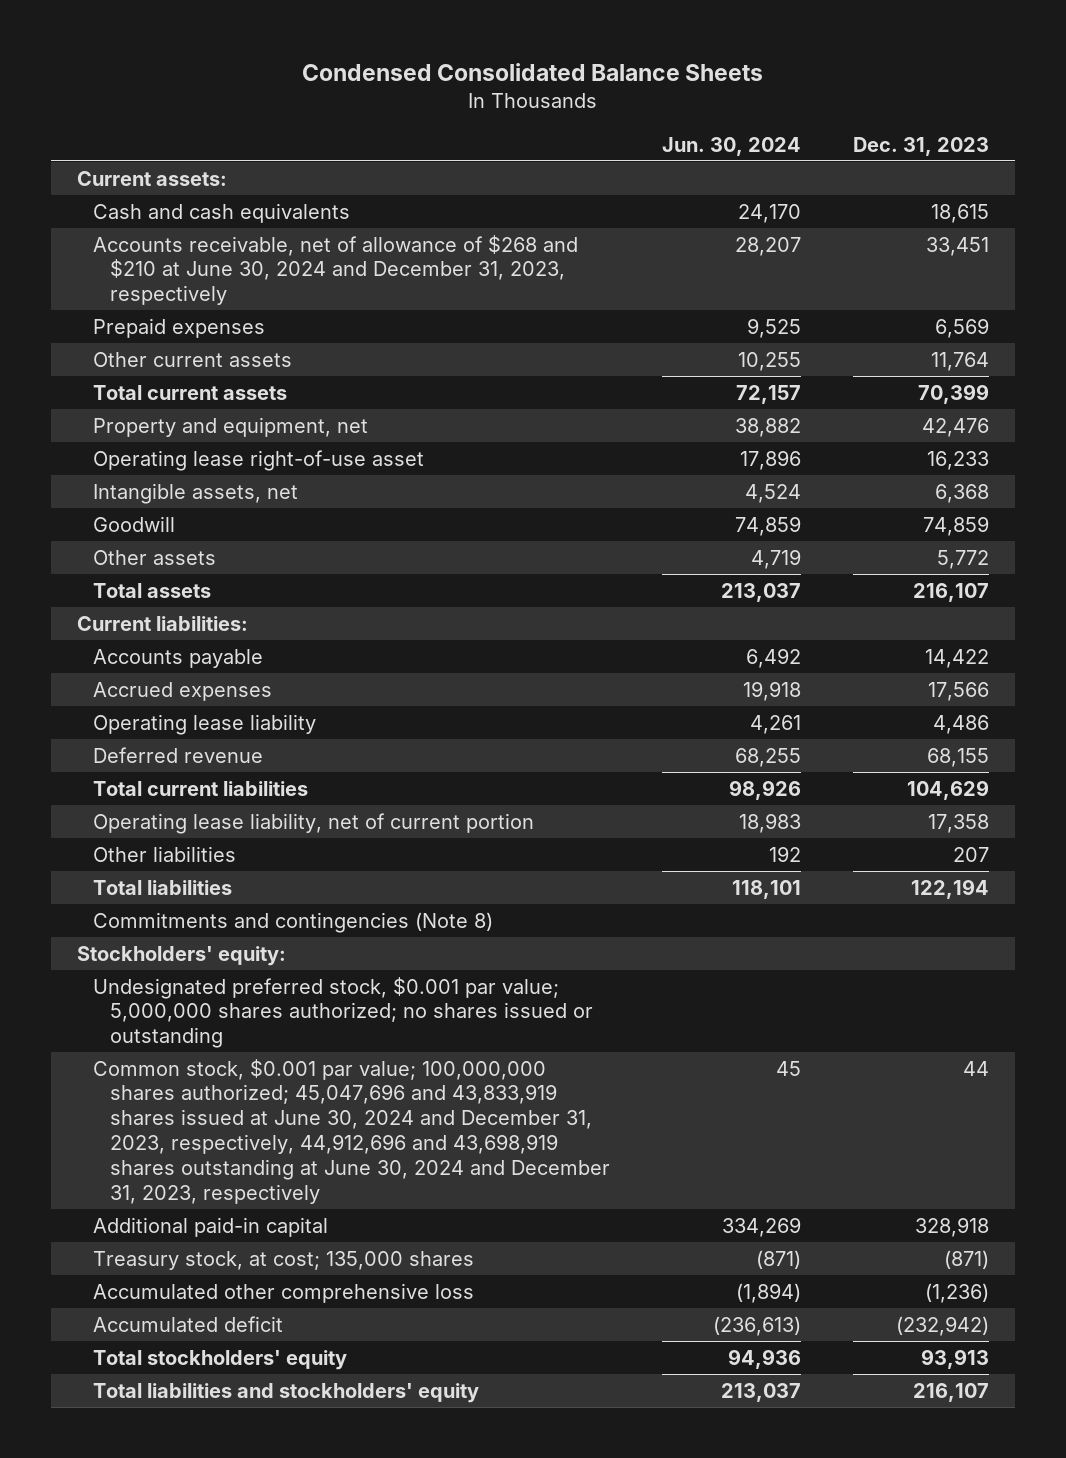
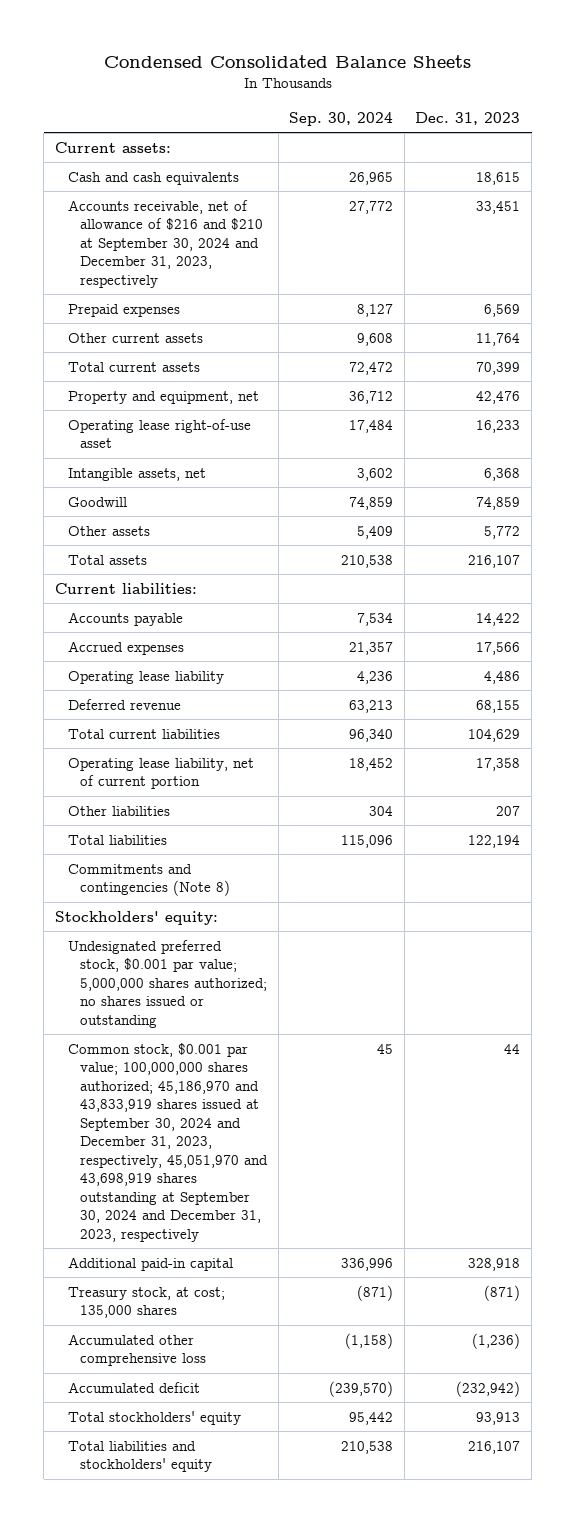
[662,136,802,156] Jun. 30, 2024 -> none
none -> [289,112,394,127] Sep. 30, 2024
[93,234,579,306] Accounts receivable, net of allowance of $268 and $210 at June 30, 2024 and December 31, 2023, respectively -> [67,199,264,288] Accounts receivable, net of allowance of $216 and $210 at September 30, 2024 and December 31, 2023, respectively
[93,1058,611,1205] Common stock, $0.001 par value; 100,000,000 shares authorized; 45,047,696 and 43,833,919 shares issued at June 30, 2024 and December 31, 2023, respectively, 44,912,696 and 43,698,919 shares outstanding at June 30, 2024 and December 31, 2023, respectively -> [67,1042,269,1242] Common stock, $0.001 par value; 100,000,000 shares authorized; 45,186,970 and 43,833,919 shares issued at September 30, 2024 and December 31, 2023, respectively, 45,051,970 and 43,698,919 shares outstanding at September 30, 2024 and December 31, 2023, respectively

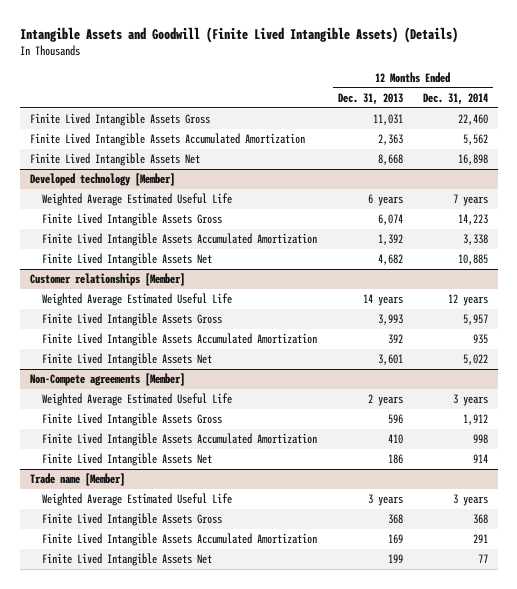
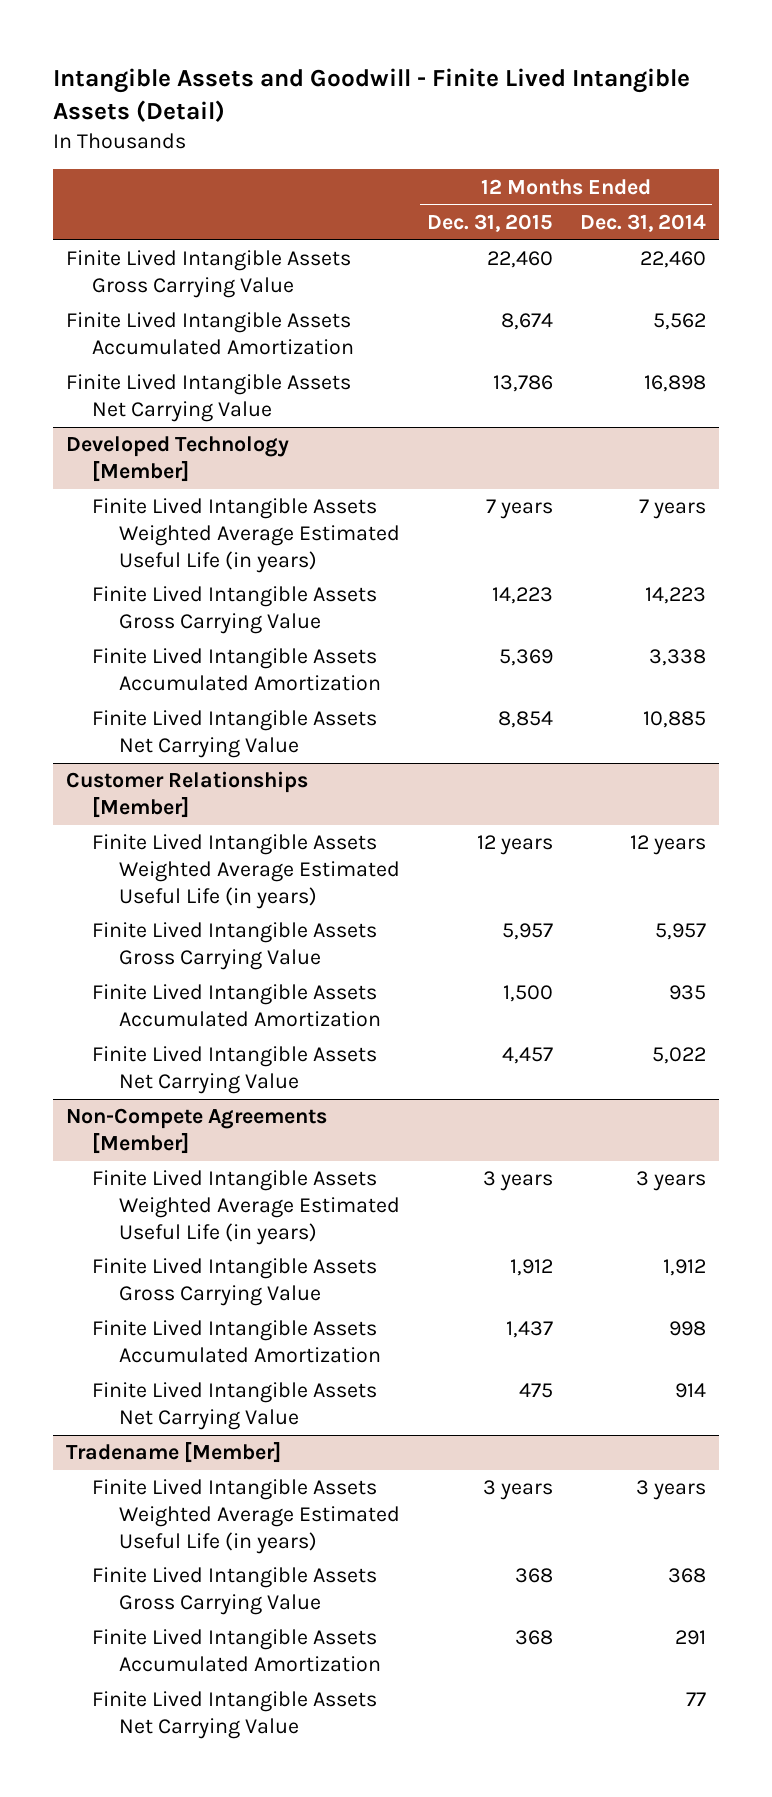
[19,26,458,43] Intangible Assets and Goodwill (Finite Lived Intangible Assets) (Details) -> [52,67,690,123] Intangible Assets and Goodwill - Finite Lived Intangible Assets (Detail)
[337,92,403,105] Dec. 31, 2013 -> none
none -> [426,213,553,232] Dec. 31, 2015
[29,113,210,127] Finite Lived Intangible Assets Gross -> [66,250,352,298] Finite Lived Intangible Assets Gross Carrying Value
[29,153,200,167] Finite Lived Intangible Assets Net -> [66,374,352,422] Finite Lived Intangible Assets Net Carrying Value
[29,173,175,187] Developed technology [Member] -> [66,436,290,482] Developed Technology [Member]
[42,193,233,207] Weighted Average Estimated Useful Life -> [92,498,400,573] Finite Lived Intangible Assets Weighted Average Estimated Useful Life (in years)
[42,213,223,227] Finite Lived Intangible Assets Gross -> [92,586,378,634] Finite Lived Intangible Assets Gross Carrying Value
[42,253,213,267] Finite Lived Intangible Assets Net -> [92,710,378,758] Finite Lived Intangible Assets Net Carrying Value
[29,273,185,287] Customer relationships [Member] -> [66,771,309,818] Customer Relationships [Member]
[42,293,233,307] Weighted Average Estimated Useful Life -> [92,834,400,909] Finite Lived Intangible Assets Weighted Average Estimated Useful Life (in years)
[42,313,223,327] Finite Lived Intangible Assets Gross -> [92,922,378,970] Finite Lived Intangible Assets Gross Carrying Value
[42,353,213,367] Finite Lived Intangible Assets Net -> [92,1046,378,1094] Finite Lived Intangible Assets Net Carrying Value
[29,373,185,387] Non-Compete agreements [Member] -> [66,1108,328,1154] Non-Compete Agreements [Member]
[42,393,233,407] Weighted Average Estimated Useful Life -> [92,1170,400,1245] Finite Lived Intangible Assets Weighted Average Estimated Useful Life (in years)
[42,413,223,427] Finite Lived Intangible Assets Gross -> [92,1258,378,1306] Finite Lived Intangible Assets Gross Carrying Value
[42,453,213,467] Finite Lived Intangible Assets Net -> [92,1382,378,1430] Finite Lived Intangible Assets Net Carrying Value
[29,473,125,487] Trade name [Member] -> [66,1442,282,1464] Tradename [Member]
[42,493,233,507] Weighted Average Estimated Useful Life -> [92,1479,400,1554] Finite Lived Intangible Assets Weighted Average Estimated Useful Life (in years)
[42,513,223,527] Finite Lived Intangible Assets Gross -> [92,1567,378,1615] Finite Lived Intangible Assets Gross Carrying Value
[42,553,213,567] Finite Lived Intangible Assets Net -> [92,1691,378,1739] Finite Lived Intangible Assets Net Carrying Value

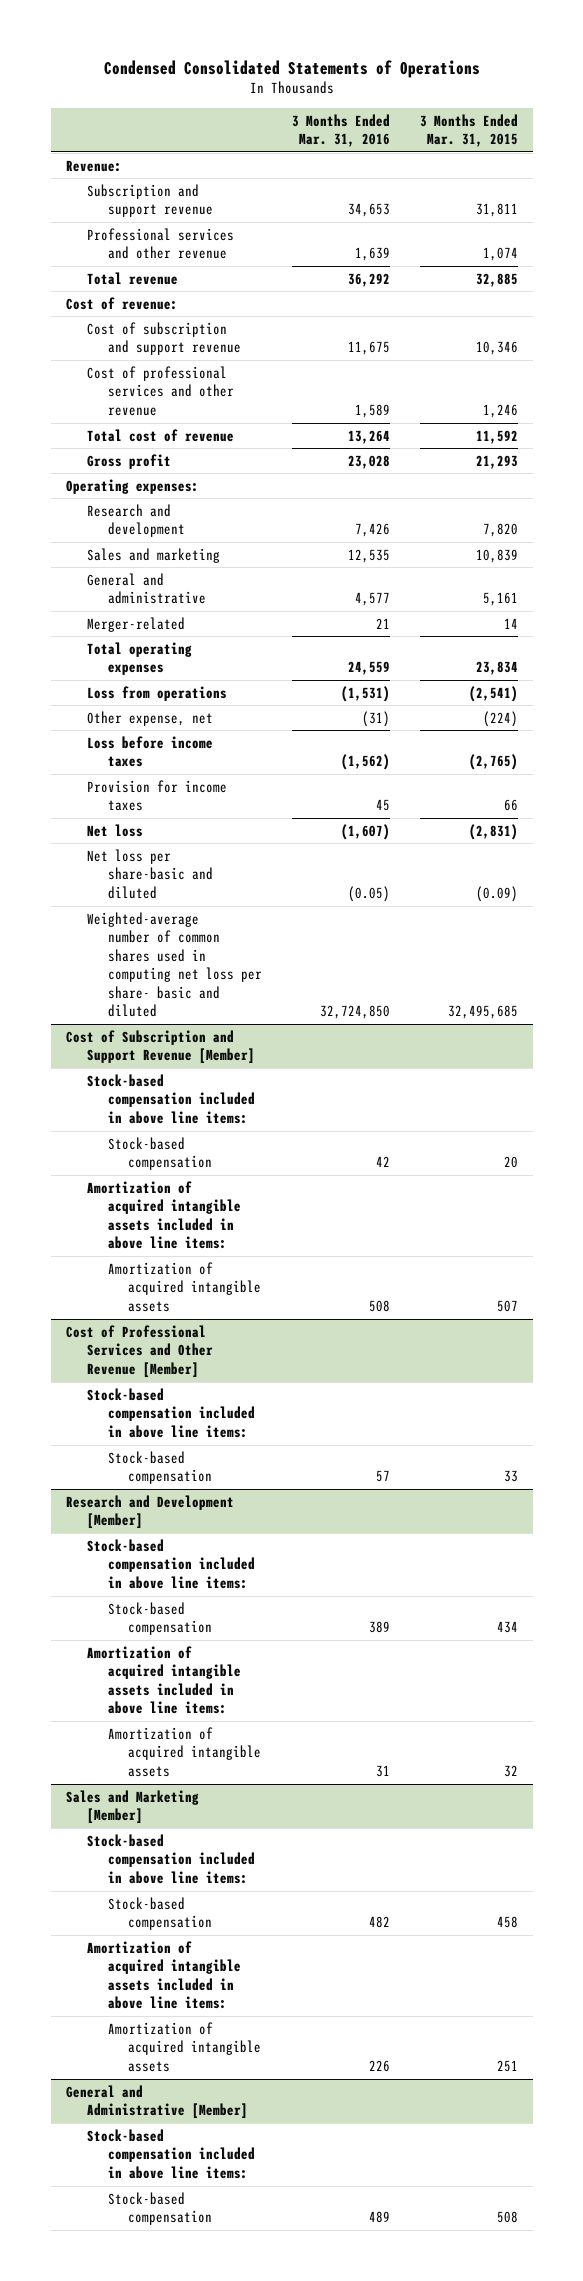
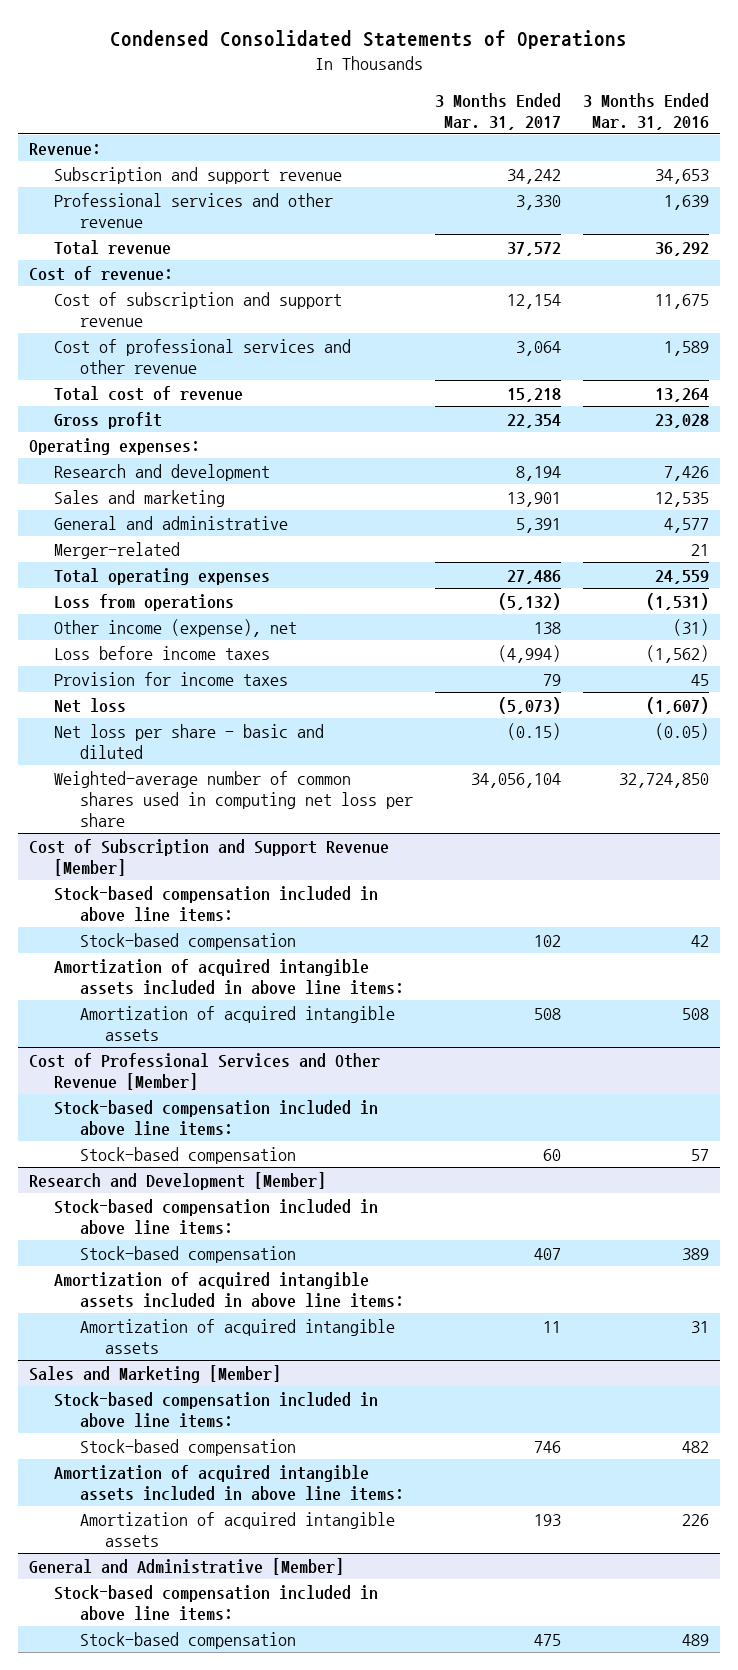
[419,113,518,148] 3 Months Ended Mar. 31, 2015 -> none
none -> [435,92,562,130] 3 Months Ended Mar. 31, 2017
[86,710,213,726] Other expense, net -> [54,618,298,637] Other income (expense), net
[86,848,213,899] Net loss per share-basic and diluted -> [54,723,325,759] Net loss per share - basic and diluted
[86,911,262,1018] Weighted-average number of common shares used in computing net loss per share- basic and diluted -> [54,770,413,827] Weighted-average number of common shares used in computing net loss per share

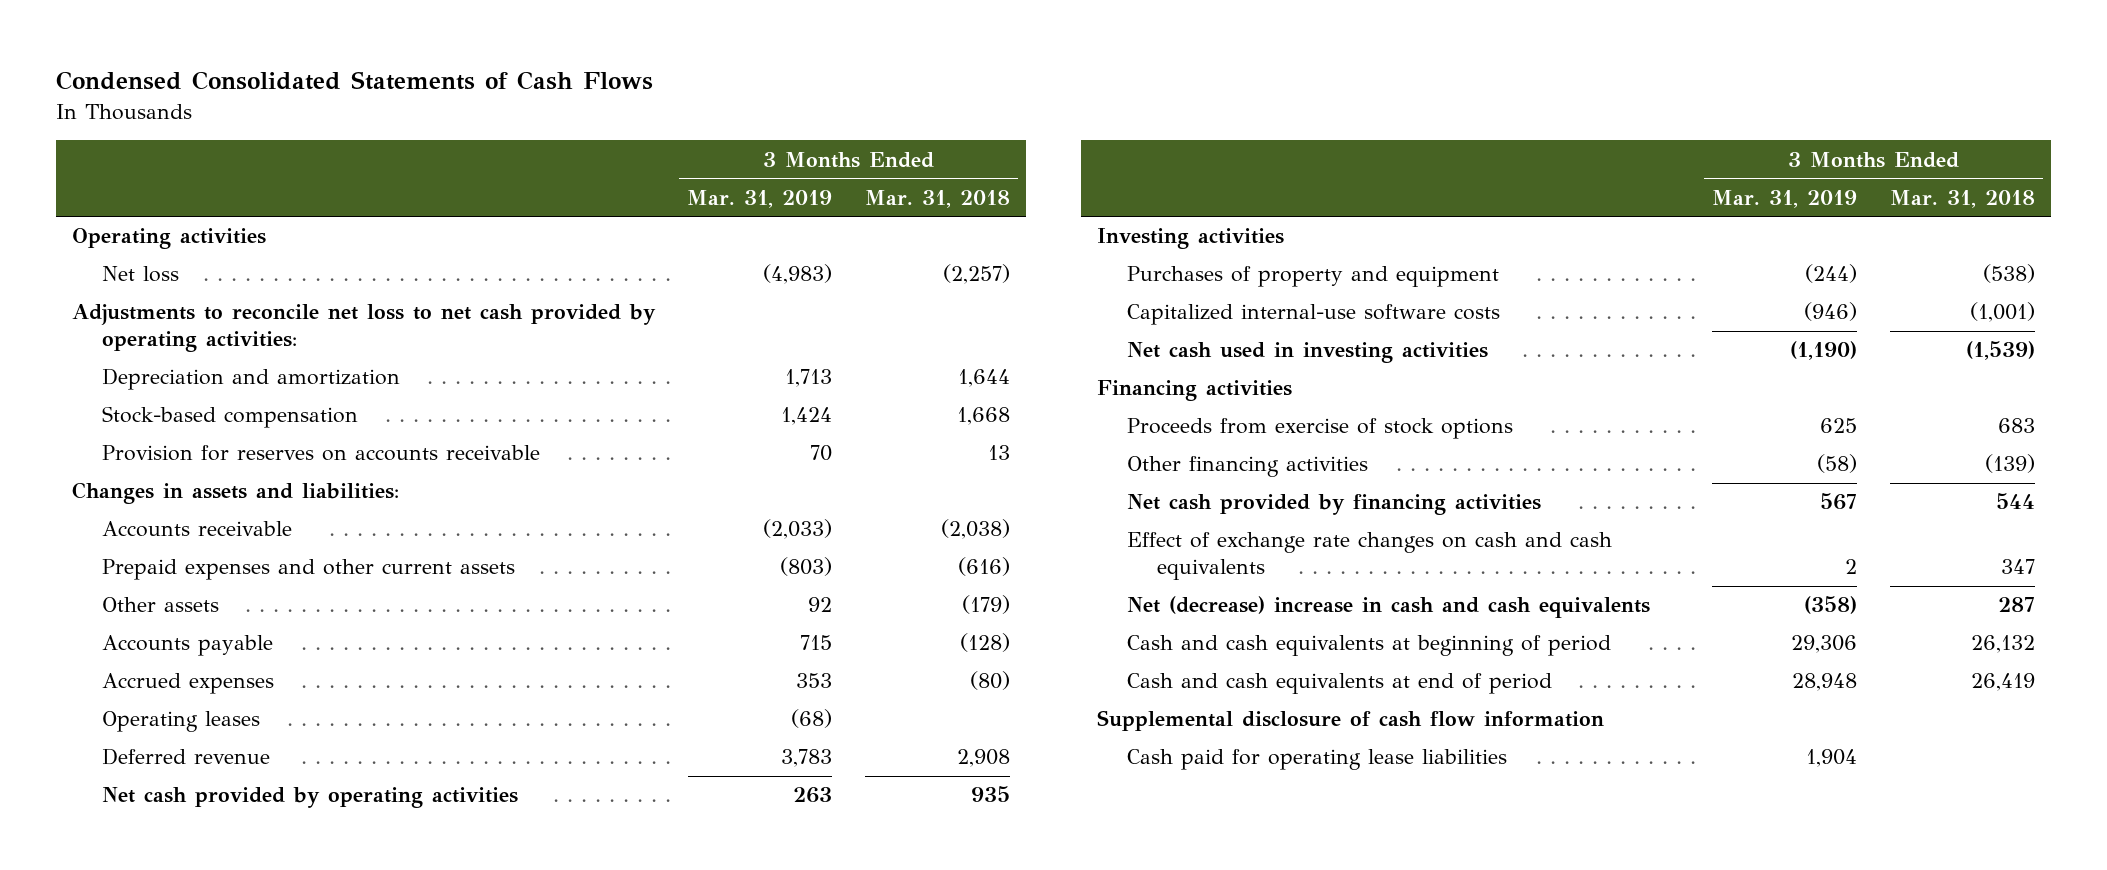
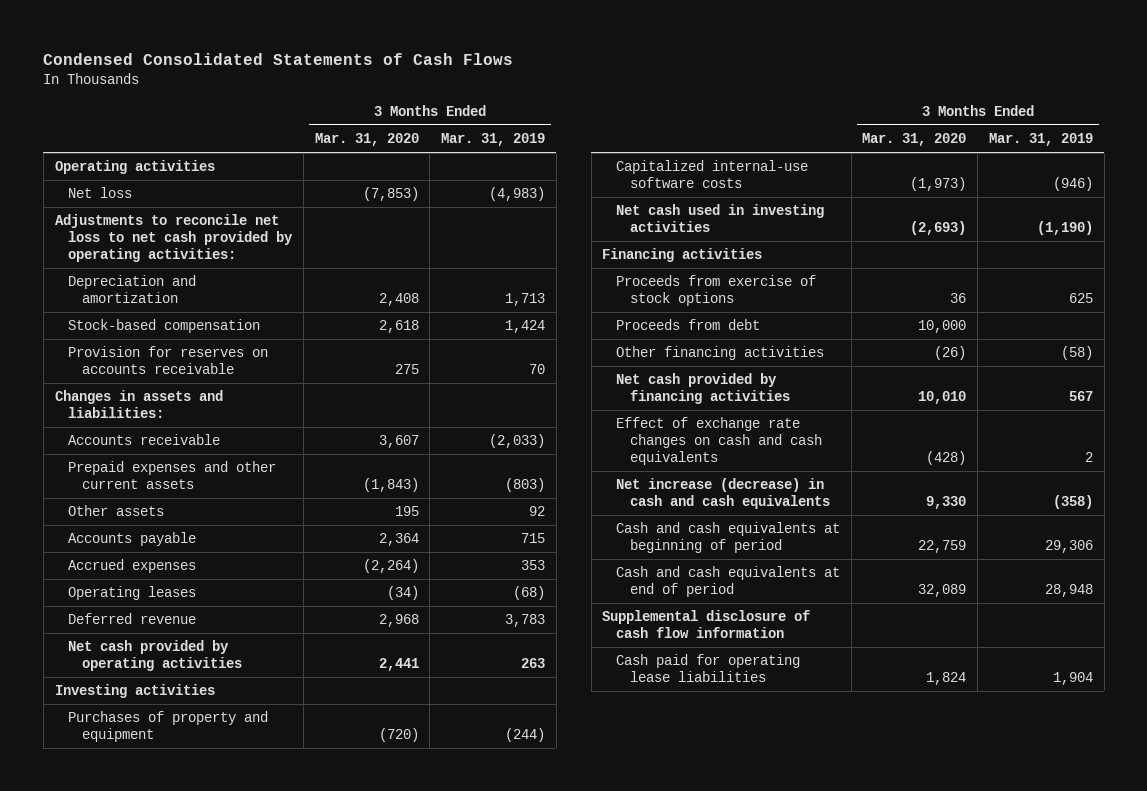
[865,189,1011,208] Mar. 31, 2018 -> none
none -> [314,132,419,146] Mar. 31, 2020
none -> [616,319,761,331] Proceeds from debt
[1126,596,1650,619] Net (decrease) increase in cash and cash equivalents -> [616,478,830,510] Net increase (decrease) in cash and cash equivalents

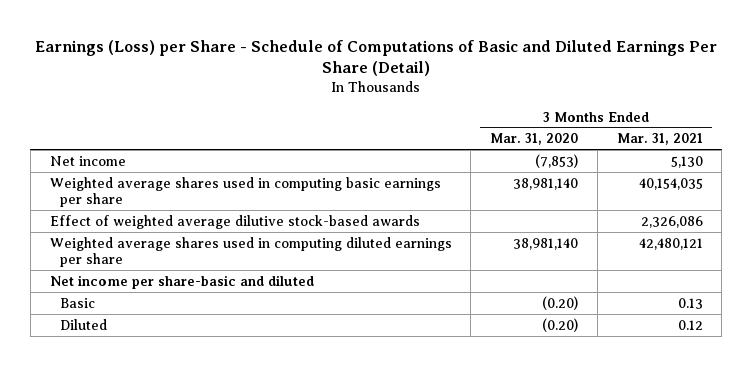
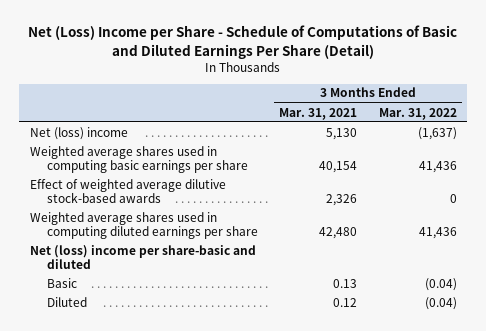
[35,39,718,77] Earnings (Loss) per Share - Schedule of Computations of Basic and Diluted Earnings Per Share (Detail) -> [28,25,458,59] Net (Loss) Income per Share - Schedule of Computations of Basic and Diluted Earnings Per Share (Detail)
[490,133,579,146] Mar. 31, 2020 -> none
none -> [378,107,457,120] Mar. 31, 2022
[49,155,126,166] Net income -> [29,126,128,140] Net (loss) income
[638,177,703,190] 40,154,035 -> [319,161,358,174] 40,154
[640,215,703,228] 2,326,086 -> [326,194,358,207] 2,326
[638,237,703,250] 42,480,121 -> [319,227,358,240] 42,480
[49,274,314,289] Net income per share-basic and diluted -> [29,244,256,270] Net (loss) income per share-basic and diluted

